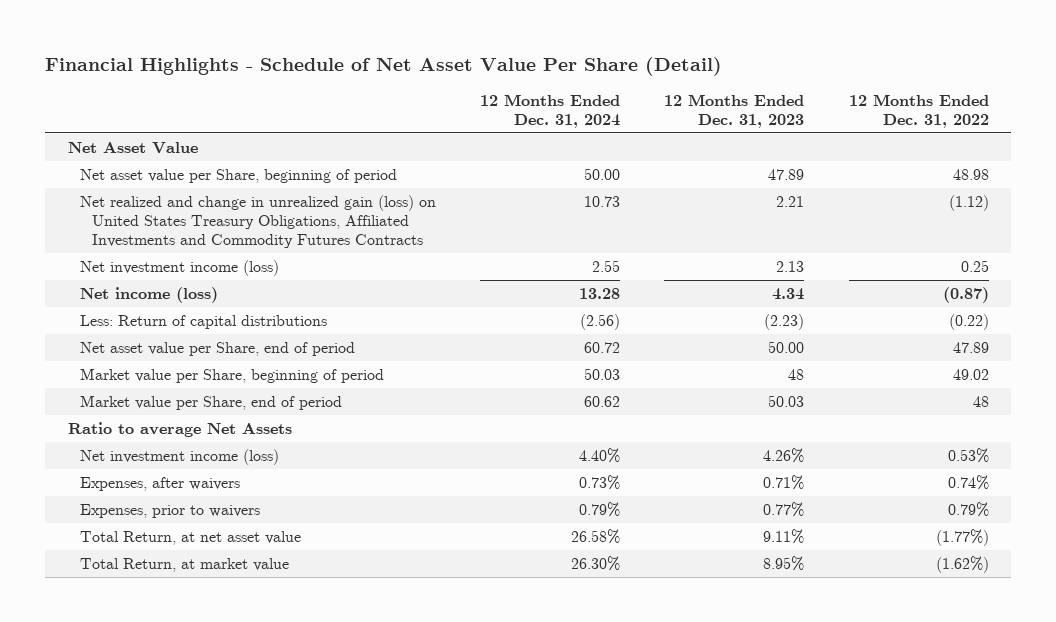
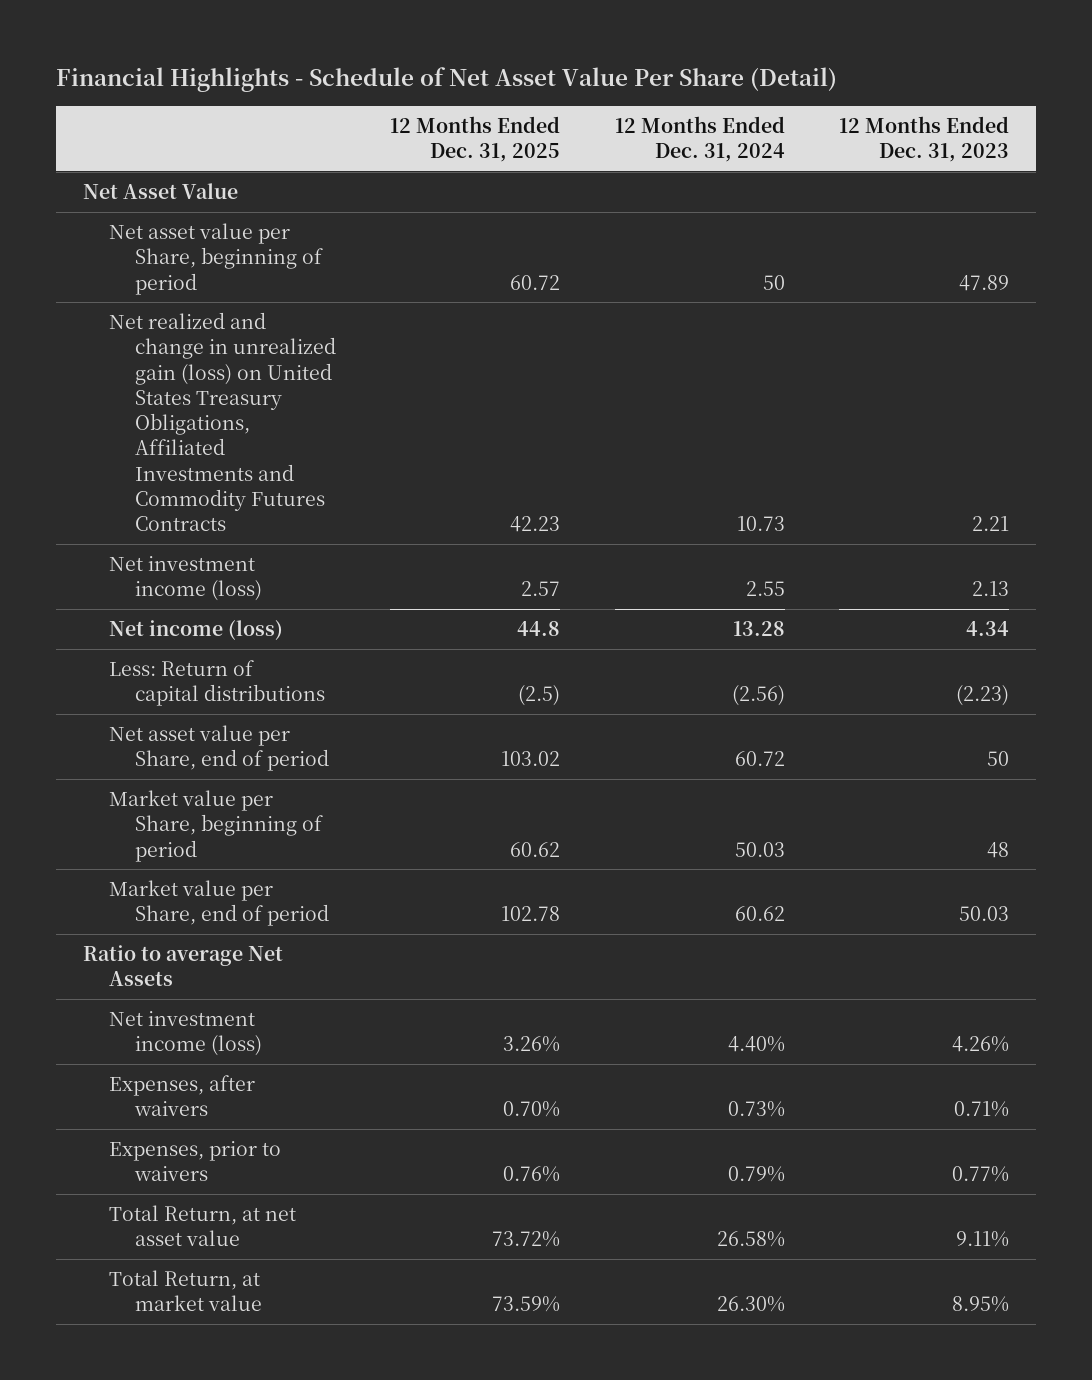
[848,93,989,128] 12 Months Ended Dec. 31, 2022 -> none
none -> [390,115,561,162] 12 Months Ended Dec. 31, 2025
[584,167,621,180] 50.00 -> [762,274,785,290] 50
[768,340,805,353] 50.00 -> [987,751,1010,767] 50

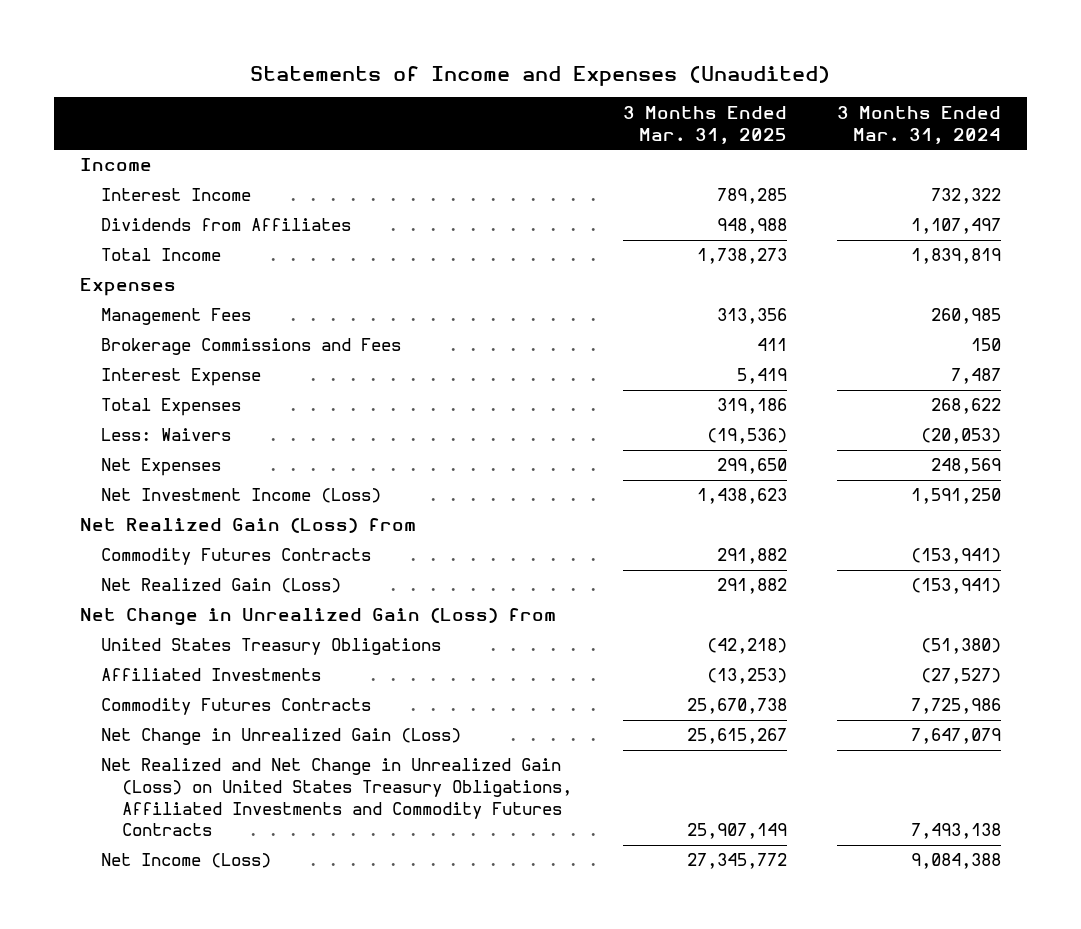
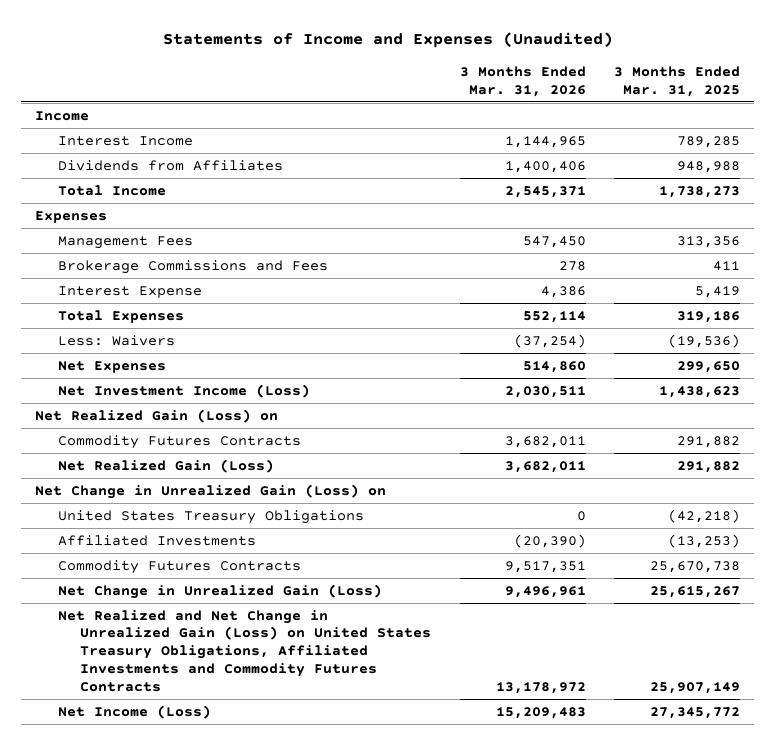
[837,105,1002,144] 3 Months Ended Mar. 31, 2024 -> none
none -> [459,65,586,97] 3 Months Ended Mar. 31, 2026
[79,518,416,534] Net Realized Gain (Loss) from -> [35,408,279,423] Net Realized Gain (Loss) on
[79,608,556,627] Net Change in Unrealized Gain (Loss) from -> [35,483,387,499] Net Change in Unrealized Gain (Loss) on

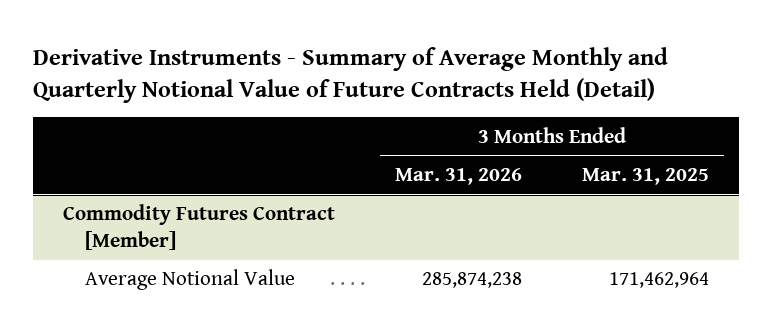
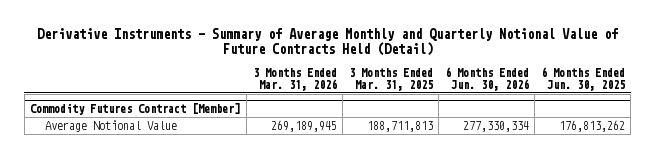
none -> [444,66,529,92] 6 Months Ended Jun. 30, 2026
none -> [540,66,625,92] 6 Months Ended Jun. 30, 2025
[421,272,522,289] 285,874,238 -> [270,119,337,132] 269,189,945
[608,272,709,289] 171,462,964 -> [366,120,433,132] 188,711,813

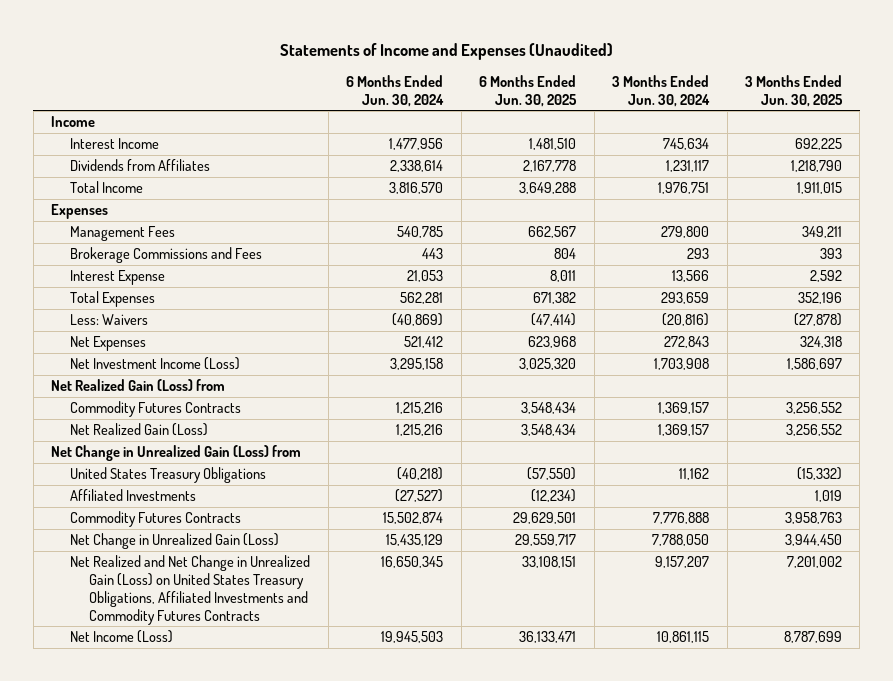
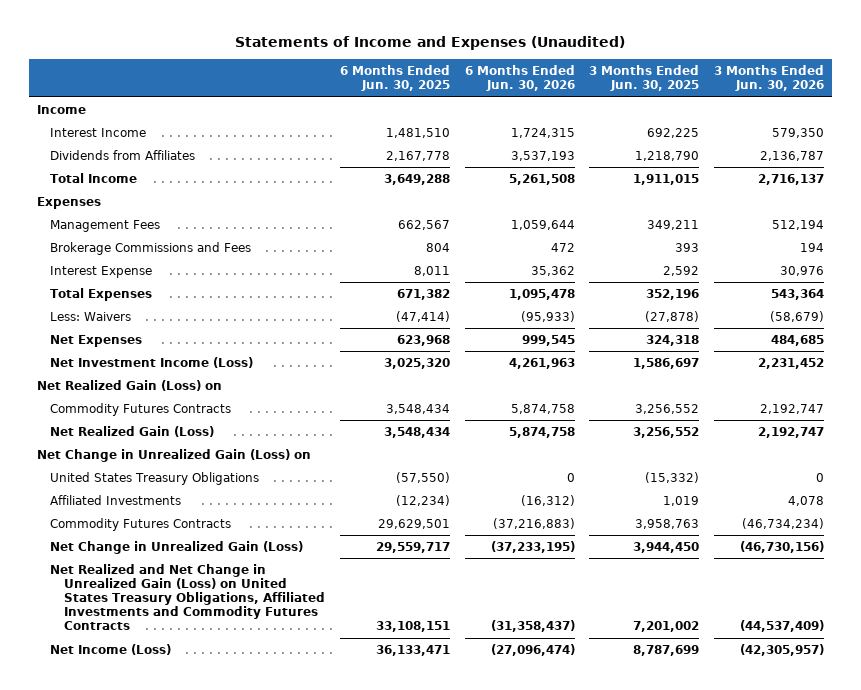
[346,74,445,107] 6 Months Ended Jun. 30, 2024 -> none
[612,74,711,107] 3 Months Ended Jun. 30, 2024 -> none
none -> [464,64,575,92] 6 Months Ended Jun. 30, 2026
none -> [714,64,825,92] 3 Months Ended Jun. 30, 2026
[51,379,226,392] Net Realized Gain (Loss) from -> [36,379,222,391] Net Realized Gain (Loss) on
[51,445,302,462] Net Change in Unrealized Gain (Loss) from -> [36,448,311,462] Net Change in Unrealized Gain (Loss) on

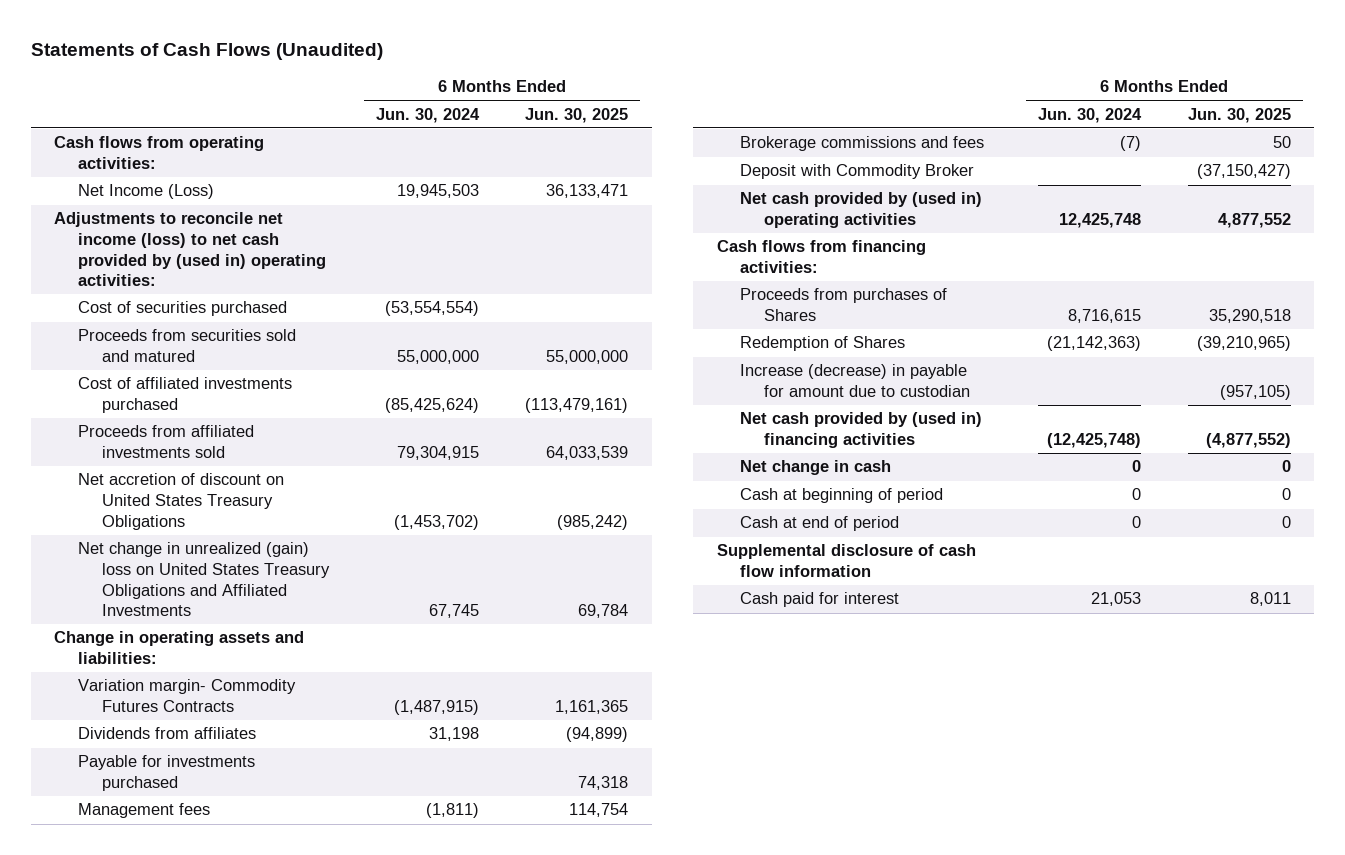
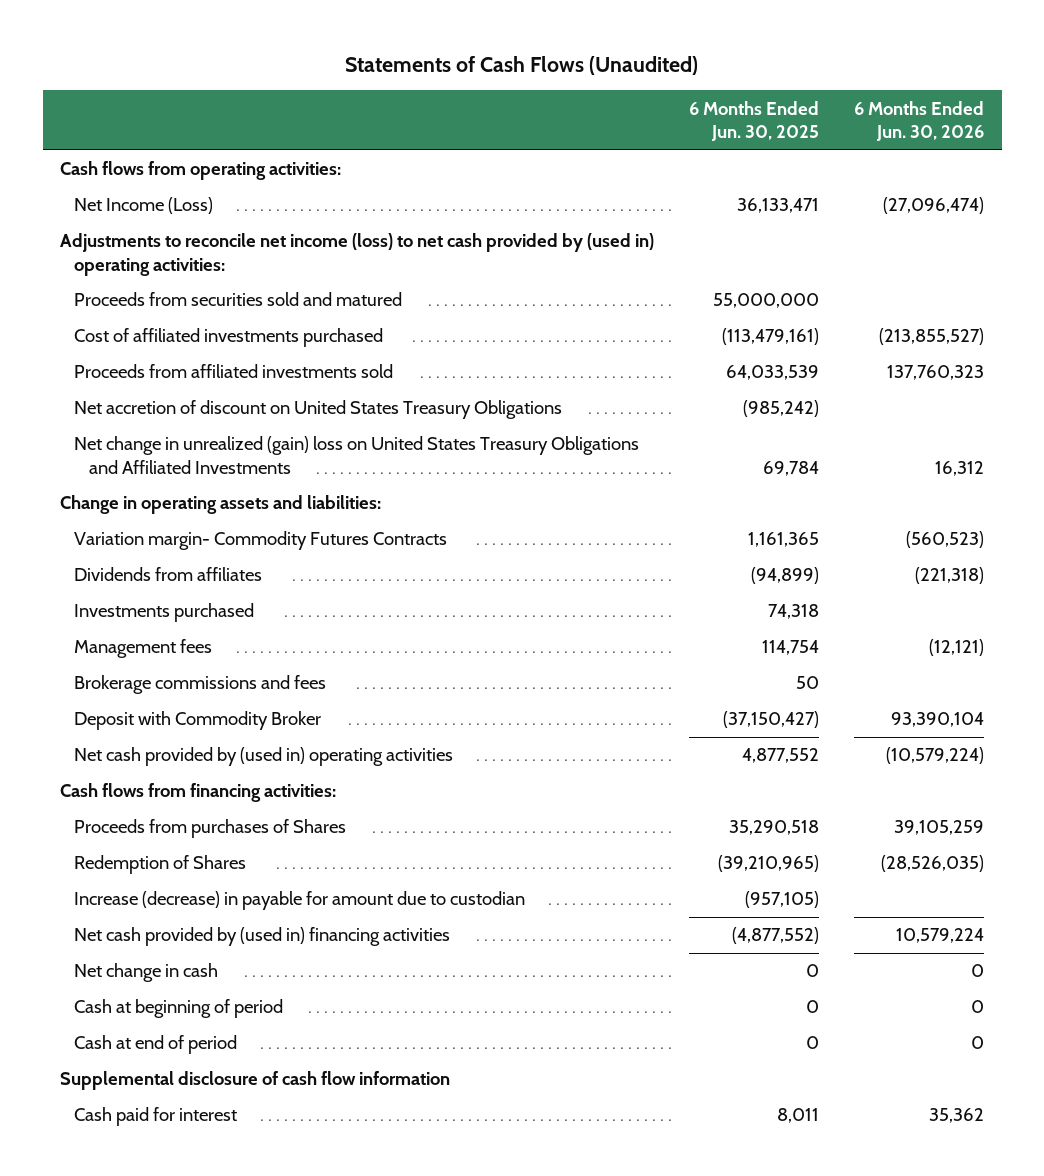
[375,107,480,123] Jun. 30, 2024 -> none
none -> [854,100,985,142] 6 Months Ended Jun. 30, 2026
[77,301,287,317] Cost of securities purchased -> none
[77,755,255,792] Payable for investments purchased -> [74,603,255,623] Investments purchased

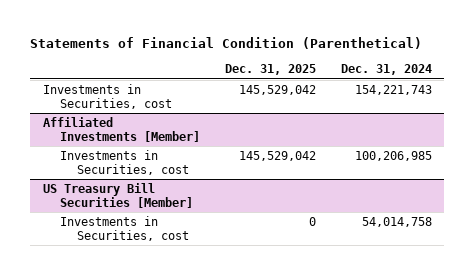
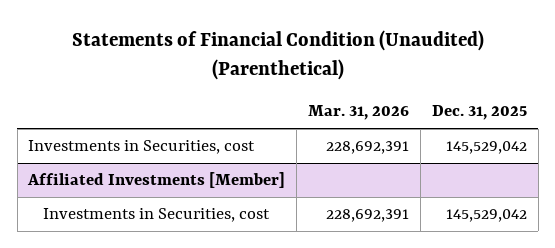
[30,37,423,50] Statements of Financial Condition (Parenthetical) -> [71,30,484,81] Statements of Financial Condition (Unaudited) (Parenthetical)
[340,64,432,76] Dec. 31, 2024 -> none
none -> [308,105,410,121] Mar. 31, 2026
[42,182,193,208] US Treasury Bill Securities [Member] -> none
[59,215,190,241] Investments in Securities, cost -> none

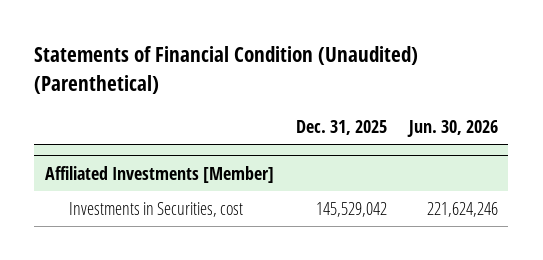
[308,105,410,121] Mar. 31, 2026 -> none
none -> [406,119,498,137] Jun. 30, 2026
[28,140,256,155] Investments in Securities, cost -> none

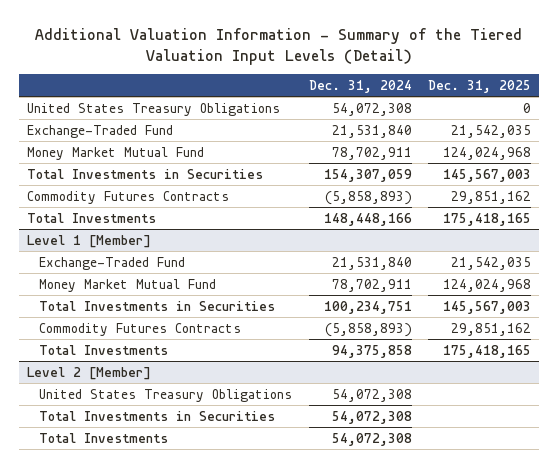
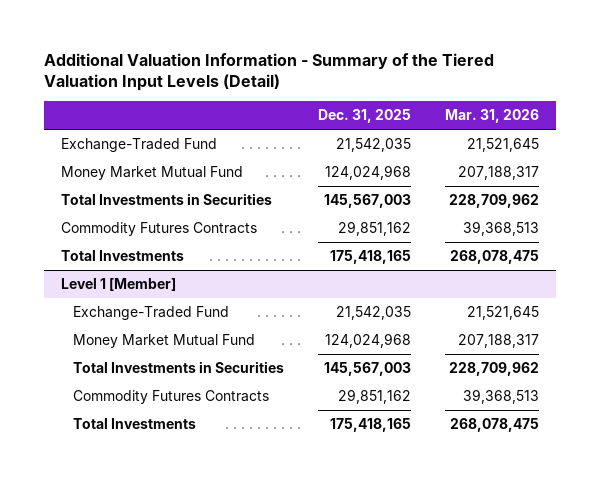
[308,79,412,93] Dec. 31, 2024 -> none
none -> [445,109,540,124] Mar. 31, 2026
[27,102,281,116] United States Treasury Obligations -> none
[27,366,152,380] Level 2 [Member] -> none
[39,388,293,402] United States Treasury Obligations -> none
[39,410,276,421] Total Investments in Securities -> none
[39,432,169,443] Total Investments -> none

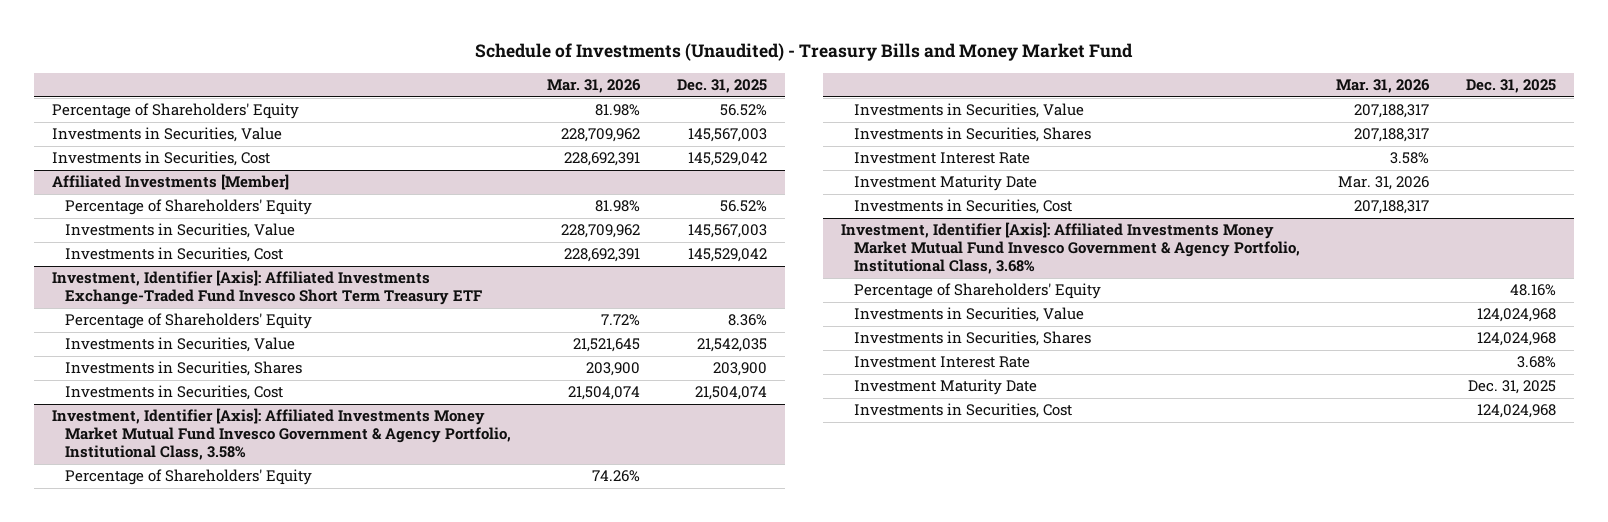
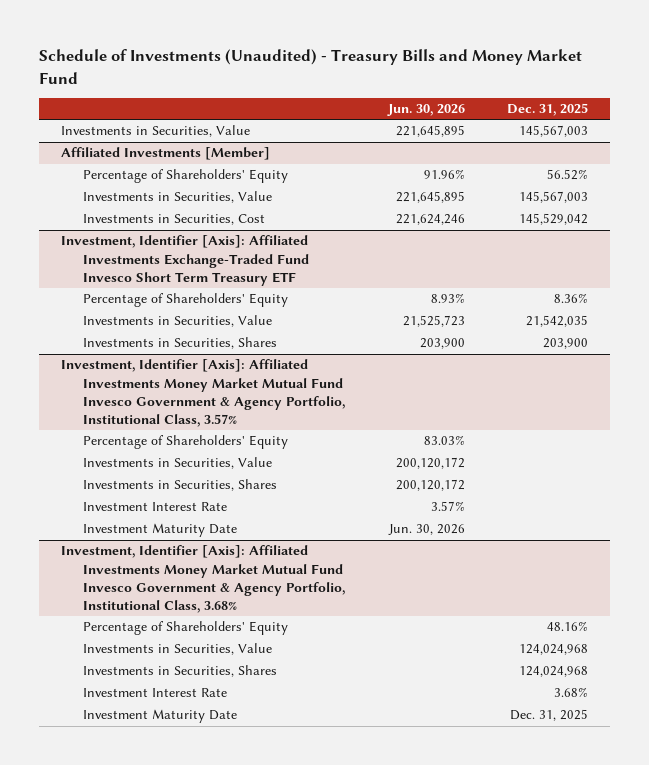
[547,79,642,94] Mar. 31, 2026 -> none
none -> [386,104,465,117] Jun. 30, 2026
[51,103,299,120] Percentage of Shareholders' Equity -> none
[51,151,270,167] Investments in Securities, Cost -> none
[64,385,283,401] Investments in Securities, Cost -> none
[51,408,511,461] Investment, Identifier [Axis]: Affiliated Investments Money Market Mutual Fund Invesco Government & Agency Portfolio, Institutional Class, 3.58% -> [60,359,345,427] Investment, Identifier [Axis]: Affiliated Investments Money Market Mutual Fund Invesco Government & Agency Portfolio, Institutional Class, 3.57%
[853,199,1072,215] Investments in Securities, Cost -> none
[853,403,1072,419] Investments in Securities, Cost -> none

